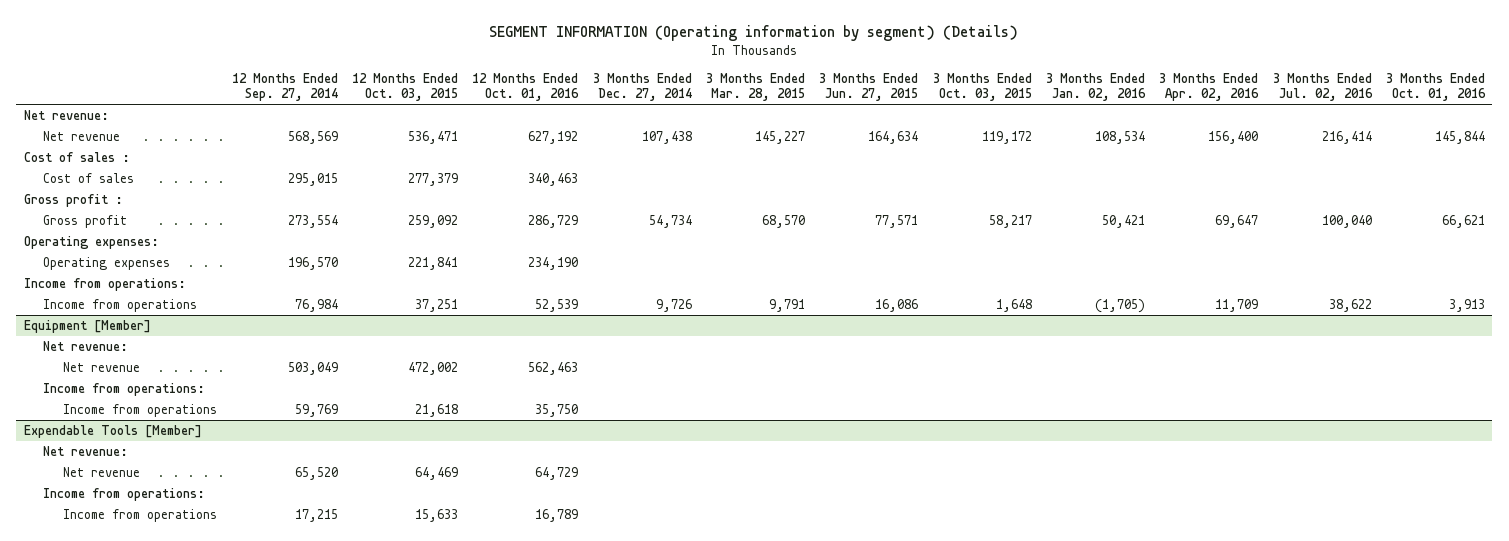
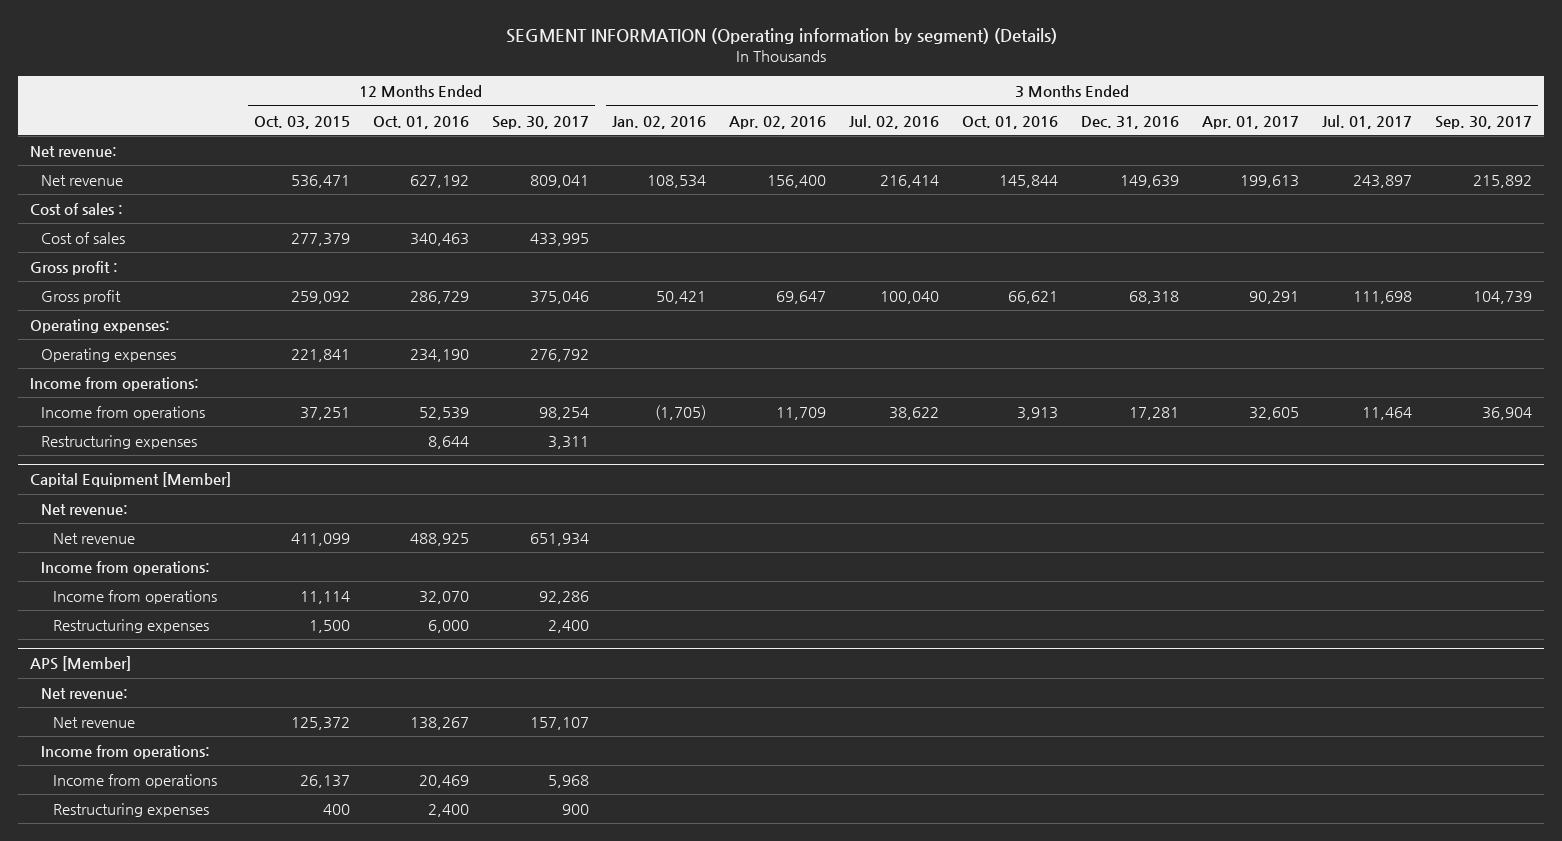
[231,72,338,102] 12 Months Ended Sep. 27, 2014 -> none
[592,72,692,102] 3 Months Ended Dec. 27, 2014 -> none
[706,72,806,102] 3 Months Ended Mar. 28, 2015 -> none
[819,72,919,102] 3 Months Ended Jun. 27, 2015 -> none
[932,72,1032,102] 3 Months Ended Oct. 03, 2015 -> none
none -> [491,115,589,129] Sep. 30, 2017
none -> [1081,115,1180,129] Dec. 31, 2016
none -> [1202,115,1300,129] Apr. 01, 2017
none -> [1322,114,1413,129] Jul. 01, 2017
none -> [1435,115,1533,129] Sep. 30, 2017
none -> [41,434,198,449] Restructuring expenses
[23,319,151,333] Equipment [Member] -> [29,472,231,488] Capital Equipment [Member]
[408,361,459,375] 472,002 -> [290,532,350,546] 411,099
[528,361,579,375] 562,463 -> [409,532,469,546] 488,925
[415,403,459,417] 21,618 -> [299,590,350,604] 11,114
[535,403,579,417] 35,750 -> [418,590,469,604] 32,070
none -> [52,618,209,633] Restructuring expenses
[23,424,202,438] Expendable Tools [Member] -> [29,656,131,672] APS [Member]
[415,466,459,480] 64,469 -> [290,716,350,730] 125,372
[535,466,579,480] 64,729 -> [409,716,469,730] 138,267
[415,508,459,522] 15,633 -> [299,774,350,788] 26,137
[535,508,579,522] 16,789 -> [418,774,469,788] 20,469
none -> [52,802,209,817] Restructuring expenses

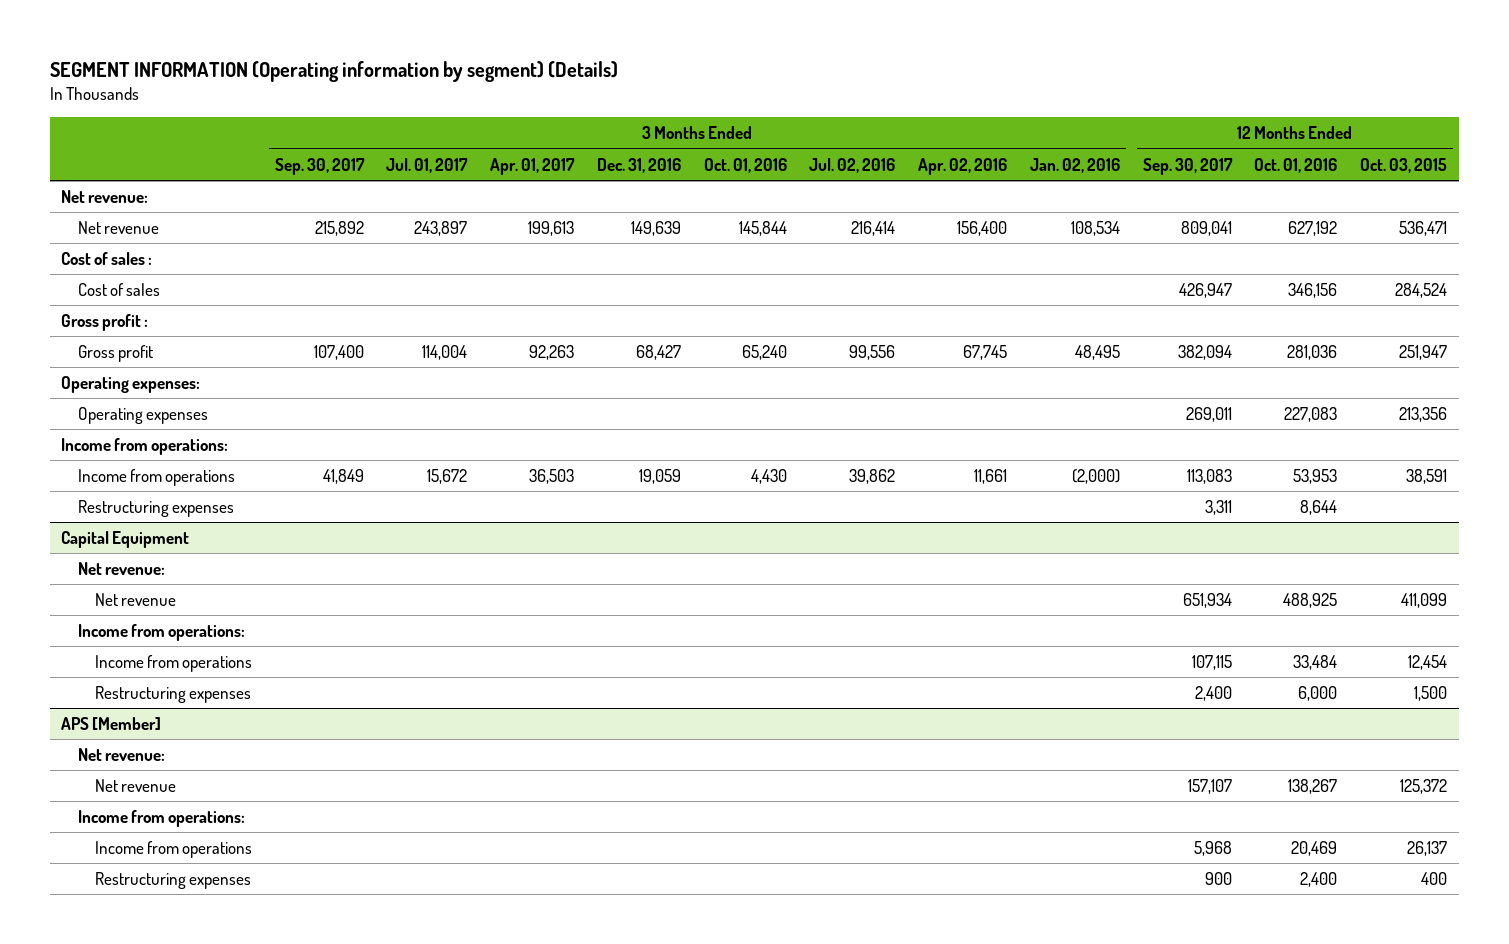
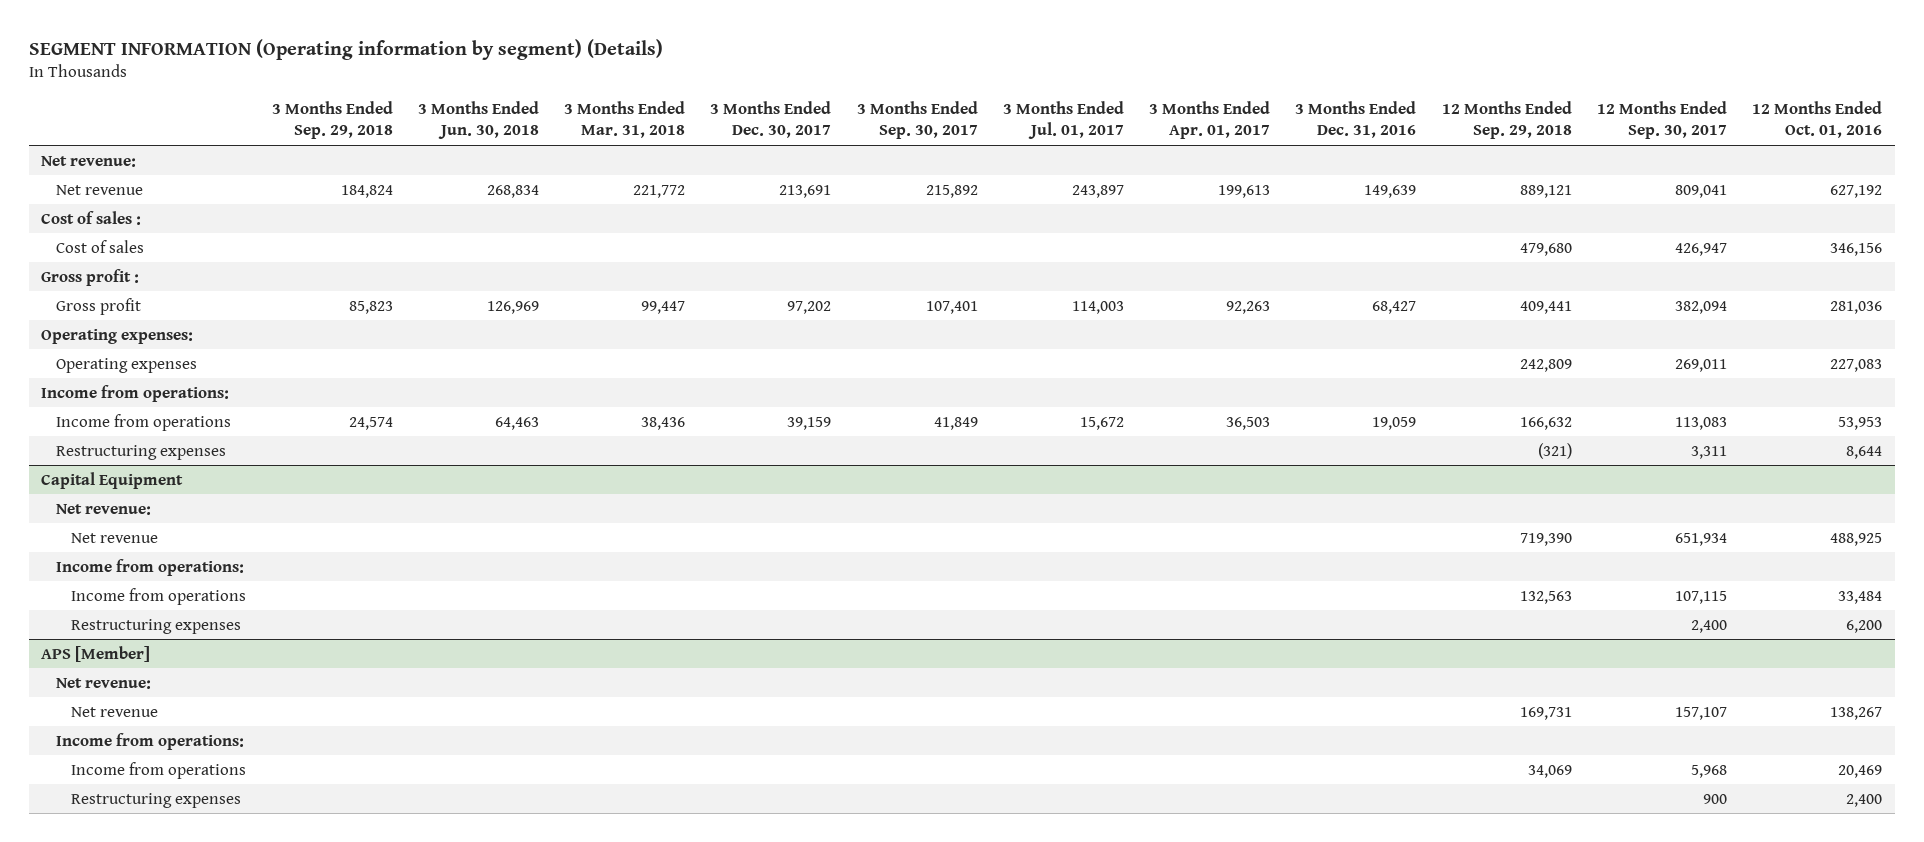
[703,157,787,173] Oct. 01, 2016 -> none
[809,157,896,173] Jul. 02, 2016 -> none
[918,157,1008,175] Apr. 02, 2016 -> none
[1029,157,1120,173] Jan. 02, 2016 -> none
[1360,157,1448,173] Oct. 03, 2015 -> none
none -> [271,101,393,140] 3 Months Ended Sep. 29, 2018
none -> [417,101,539,140] 3 Months Ended Jun. 30, 2018
none -> [564,101,686,139] 3 Months Ended Mar. 31, 2018
none -> [710,101,832,139] 3 Months Ended Dec. 30, 2017
none -> [1441,101,1572,140] 12 Months Ended Sep. 29, 2018
[313,345,364,361] 107,400 -> [925,300,978,314] 107,401
[422,345,468,361] 114,004 -> [1071,300,1124,314] 114,003
[1298,686,1338,702] 6,000 -> [1846,619,1883,633] 6,200

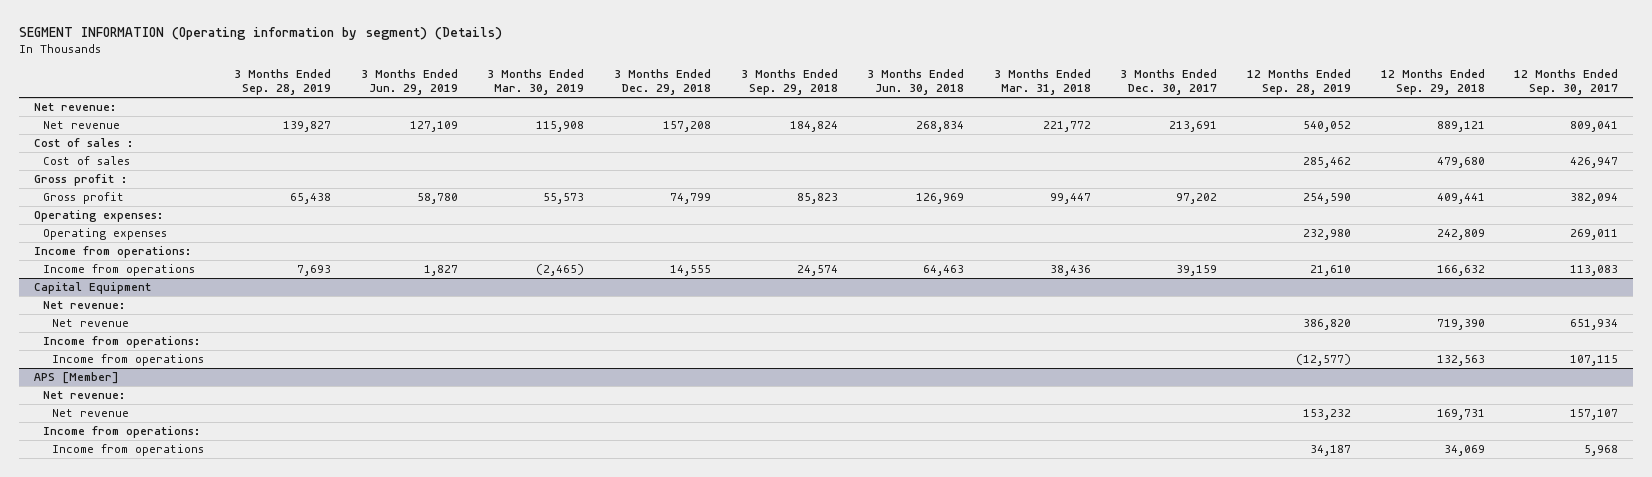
[856,101,978,140] 3 Months Ended Sep. 30, 2017 -> none
[1002,101,1124,140] 3 Months Ended Jul. 01, 2017 -> none
[1149,101,1271,140] 3 Months Ended Apr. 01, 2017 -> none
[1295,101,1417,139] 3 Months Ended Dec. 31, 2016 -> none
[1752,101,1883,139] 12 Months Ended Oct. 01, 2016 -> none
none -> [233,69,331,96] 3 Months Ended Sep. 28, 2019
none -> [360,69,458,96] 3 Months Ended Jun. 29, 2019
none -> [487,69,585,96] 3 Months Ended Mar. 30, 2019
none -> [613,69,711,96] 3 Months Ended Dec. 29, 2018
none -> [1247,69,1352,96] 12 Months Ended Sep. 28, 2019
[56,444,227,460] Restructuring expenses -> none
[71,618,242,634] Restructuring expenses -> none
[71,792,242,808] Restructuring expenses -> none

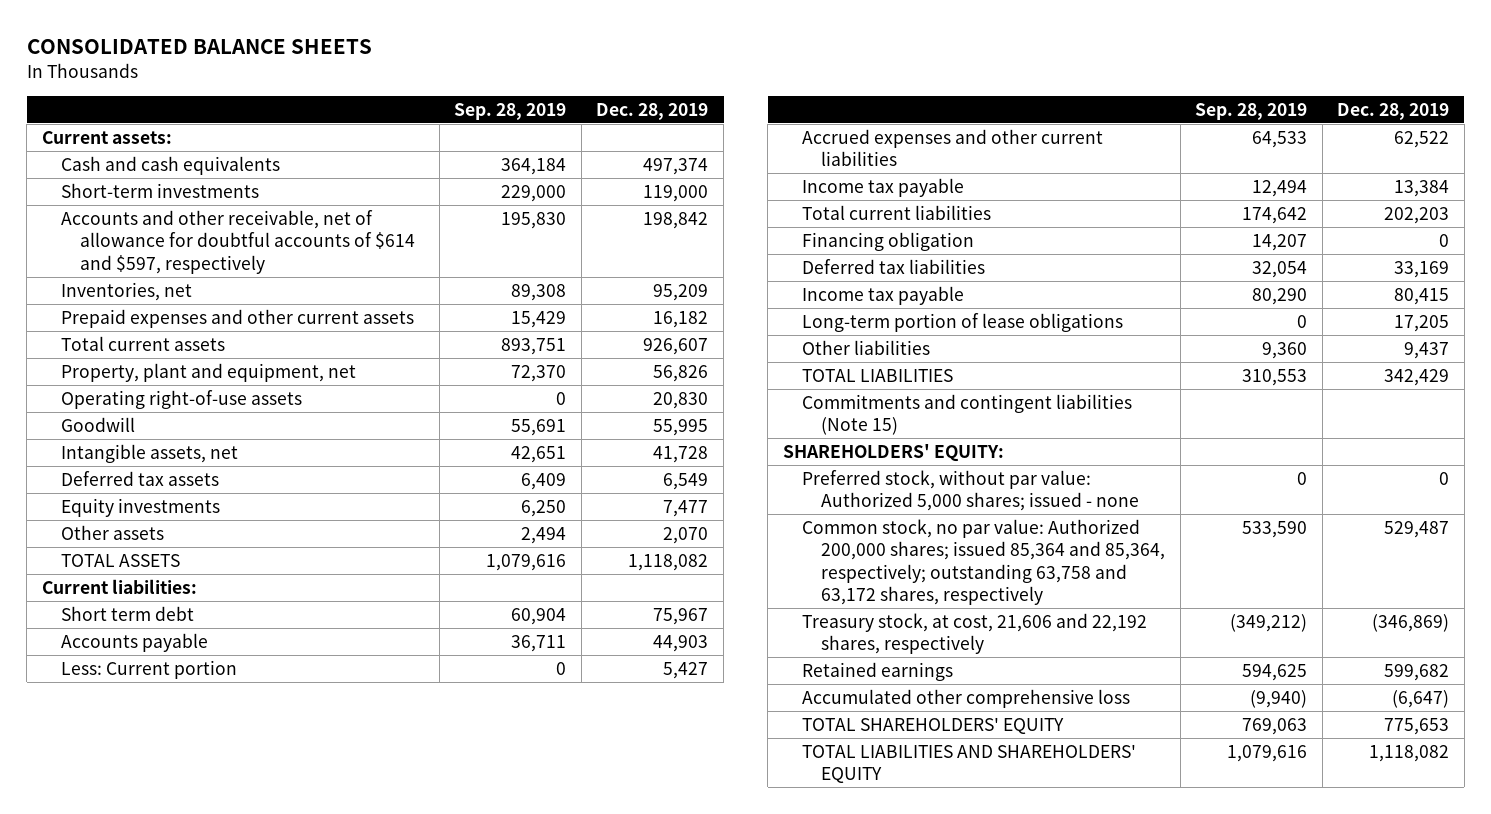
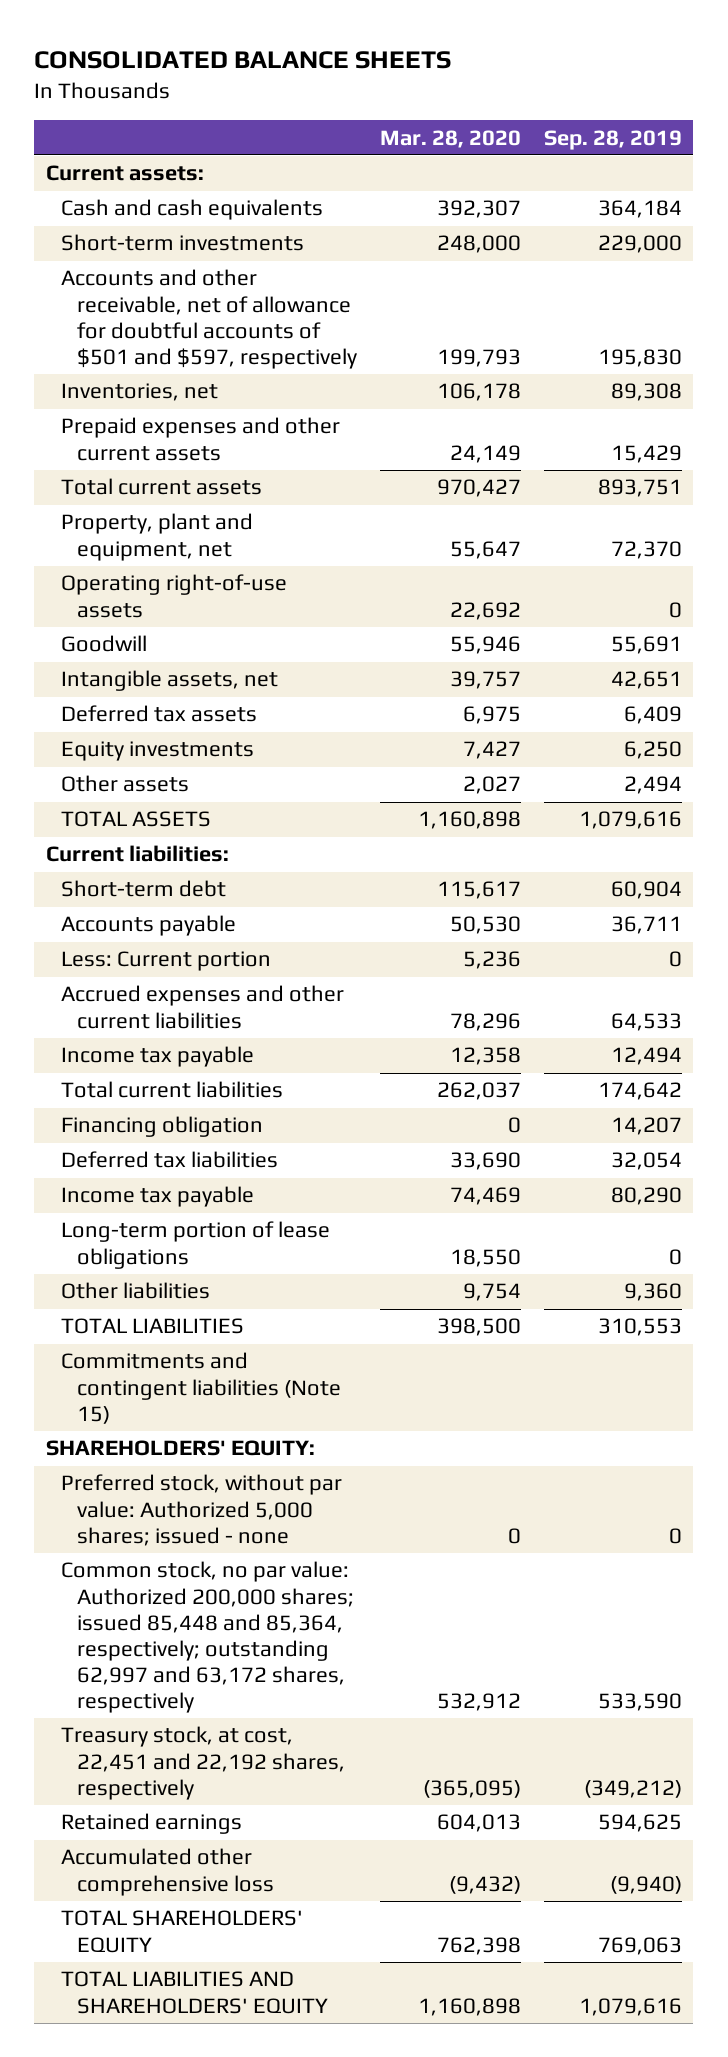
[596,102,709,120] Dec. 28, 2019 -> none
none -> [380,129,522,148] Mar. 28, 2020
[60,209,416,274] Accounts and other receivable, net of allowance for doubtful accounts of $614 and $597, respectively -> [61,269,358,369] Accounts and other receivable, net of allowance for doubtful accounts of $501 and $597, respectively
[60,605,194,621] Short term debt -> [61,880,227,898] Short-term debt
[801,518,1166,605] Common stock, no par value: Authorized 200,000 shares; issued 85,364 and 85,364, respectively; outstanding 63,758 and 63,172 shares, respectively -> [61,1561,355,1714] Common stock, no par value: Authorized 200,000 shares; issued 85,448 and 85,364, respectively; outstanding 62,997 and 63,172 shares, respectively
[801,612,1147,655] Treasury stock, at cost, 21,606 and 22,192 shares, respectively -> [61,1726,346,1800] Treasury stock, at cost, 22,451 and 22,192 shares, respectively

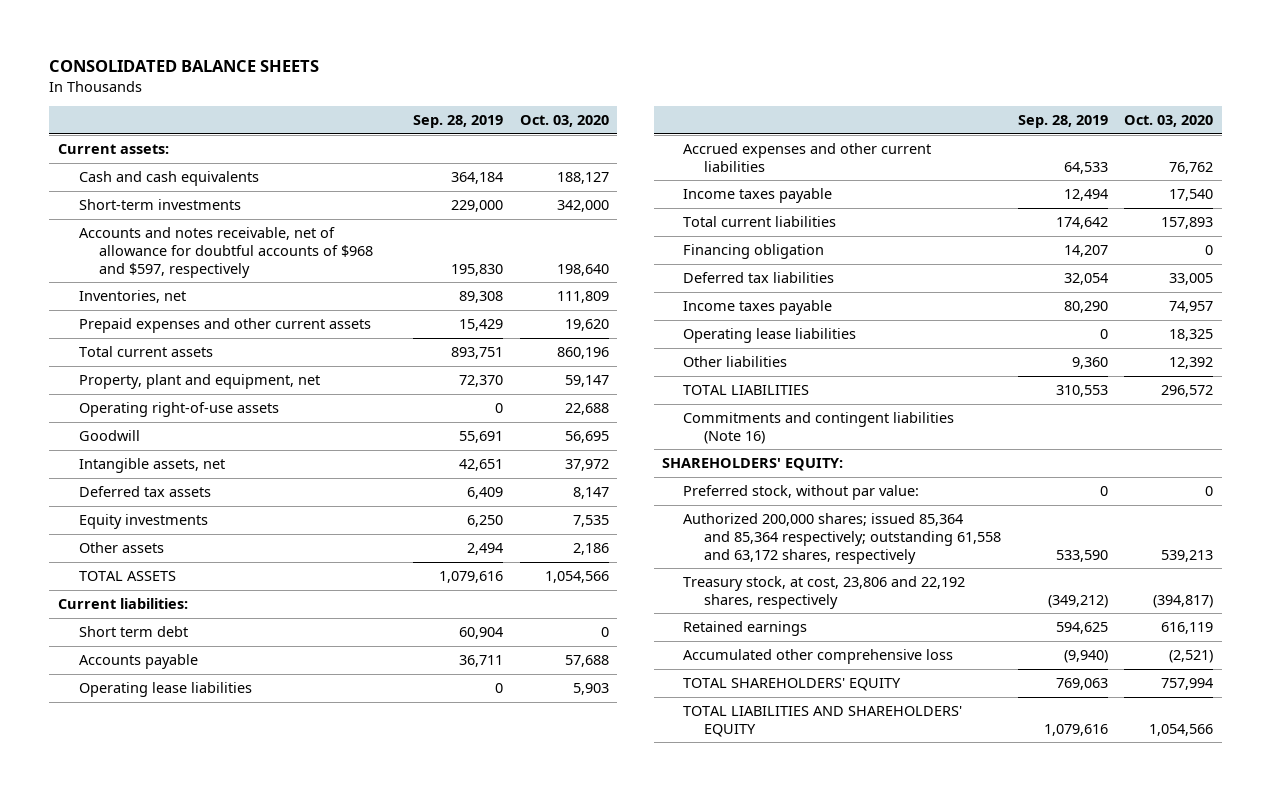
[380,129,522,148] Mar. 28, 2020 -> none
none -> [520,115,610,128] Oct. 03, 2020
[61,269,358,369] Accounts and other receivable, net of allowance for doubtful accounts of $501 and $597, respectively -> [78,227,374,278] Accounts and notes receivable, net of allowance for doubtful accounts of $968 and $597, respectively
[61,880,227,898] Short-term debt -> [78,626,188,638] Short term debt
[61,951,272,972] Less: Current portion -> [78,682,252,698] Operating lease liabilities
[61,1046,255,1068] Income tax payable -> [682,188,832,204] Income taxes payable
[61,1186,255,1208] Income tax payable -> [682,300,832,316] Income taxes payable
[61,1221,331,1269] Long-term portion of lease obligations -> [682,328,856,344] Operating lease liabilities
[61,1352,342,1424] Commitments and contingent liabilities (Note 15) -> [682,412,954,444] Commitments and contingent liabilities (Note 16)
[61,1474,343,1546] Preferred stock, without par value: Authorized 5,000 shares; issued - none -> [682,485,919,501] Preferred stock, without par value:
[61,1561,355,1714] Common stock, no par value: Authorized 200,000 shares; issued 85,448 and 85,364, respectively; outstanding 62,997 and 63,172 shares, respectively -> [682,513,1001,564] Authorized 200,000 shares; issued 85,364 and 85,364 respectively; outstanding 61,558 and 63,172 shares, respectively
[61,1726,346,1800] Treasury stock, at cost, 22,451 and 22,192 shares, respectively -> [682,576,965,609] Treasury stock, at cost, 23,806 and 22,192 shares, respectively

